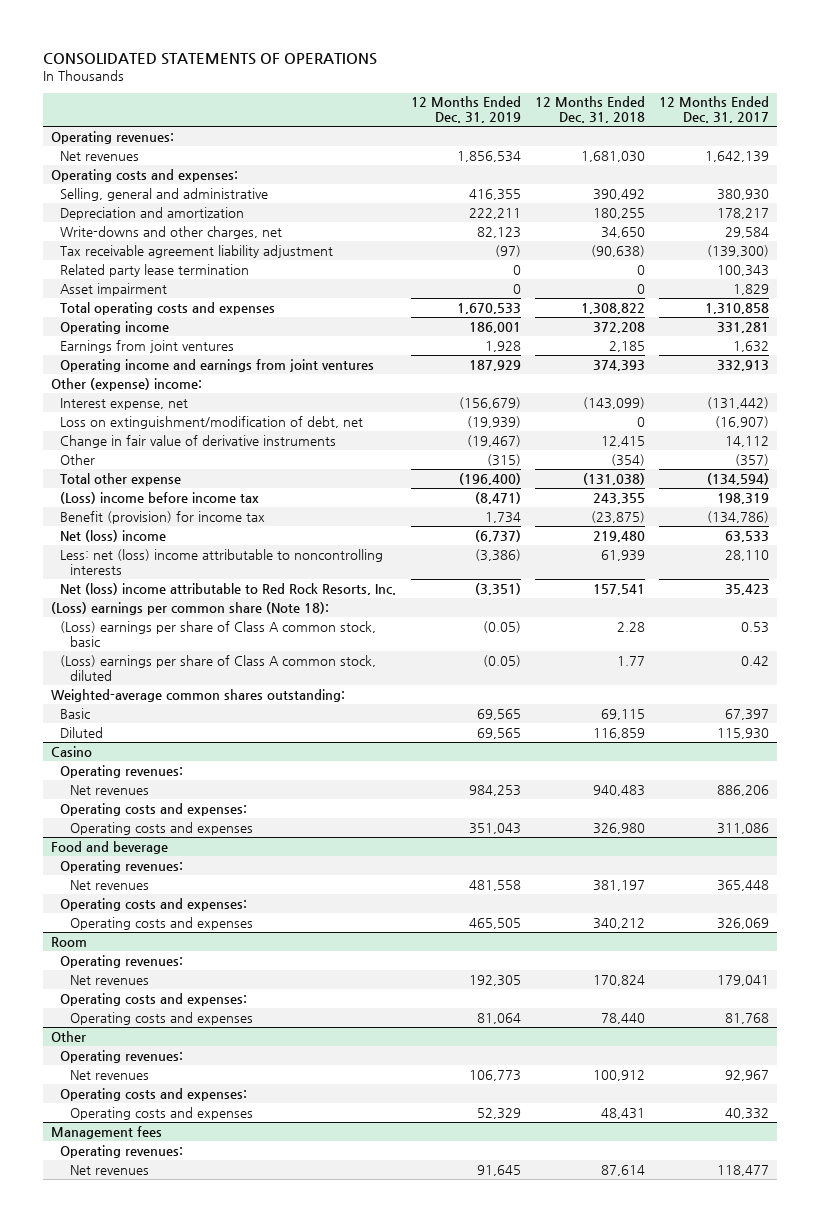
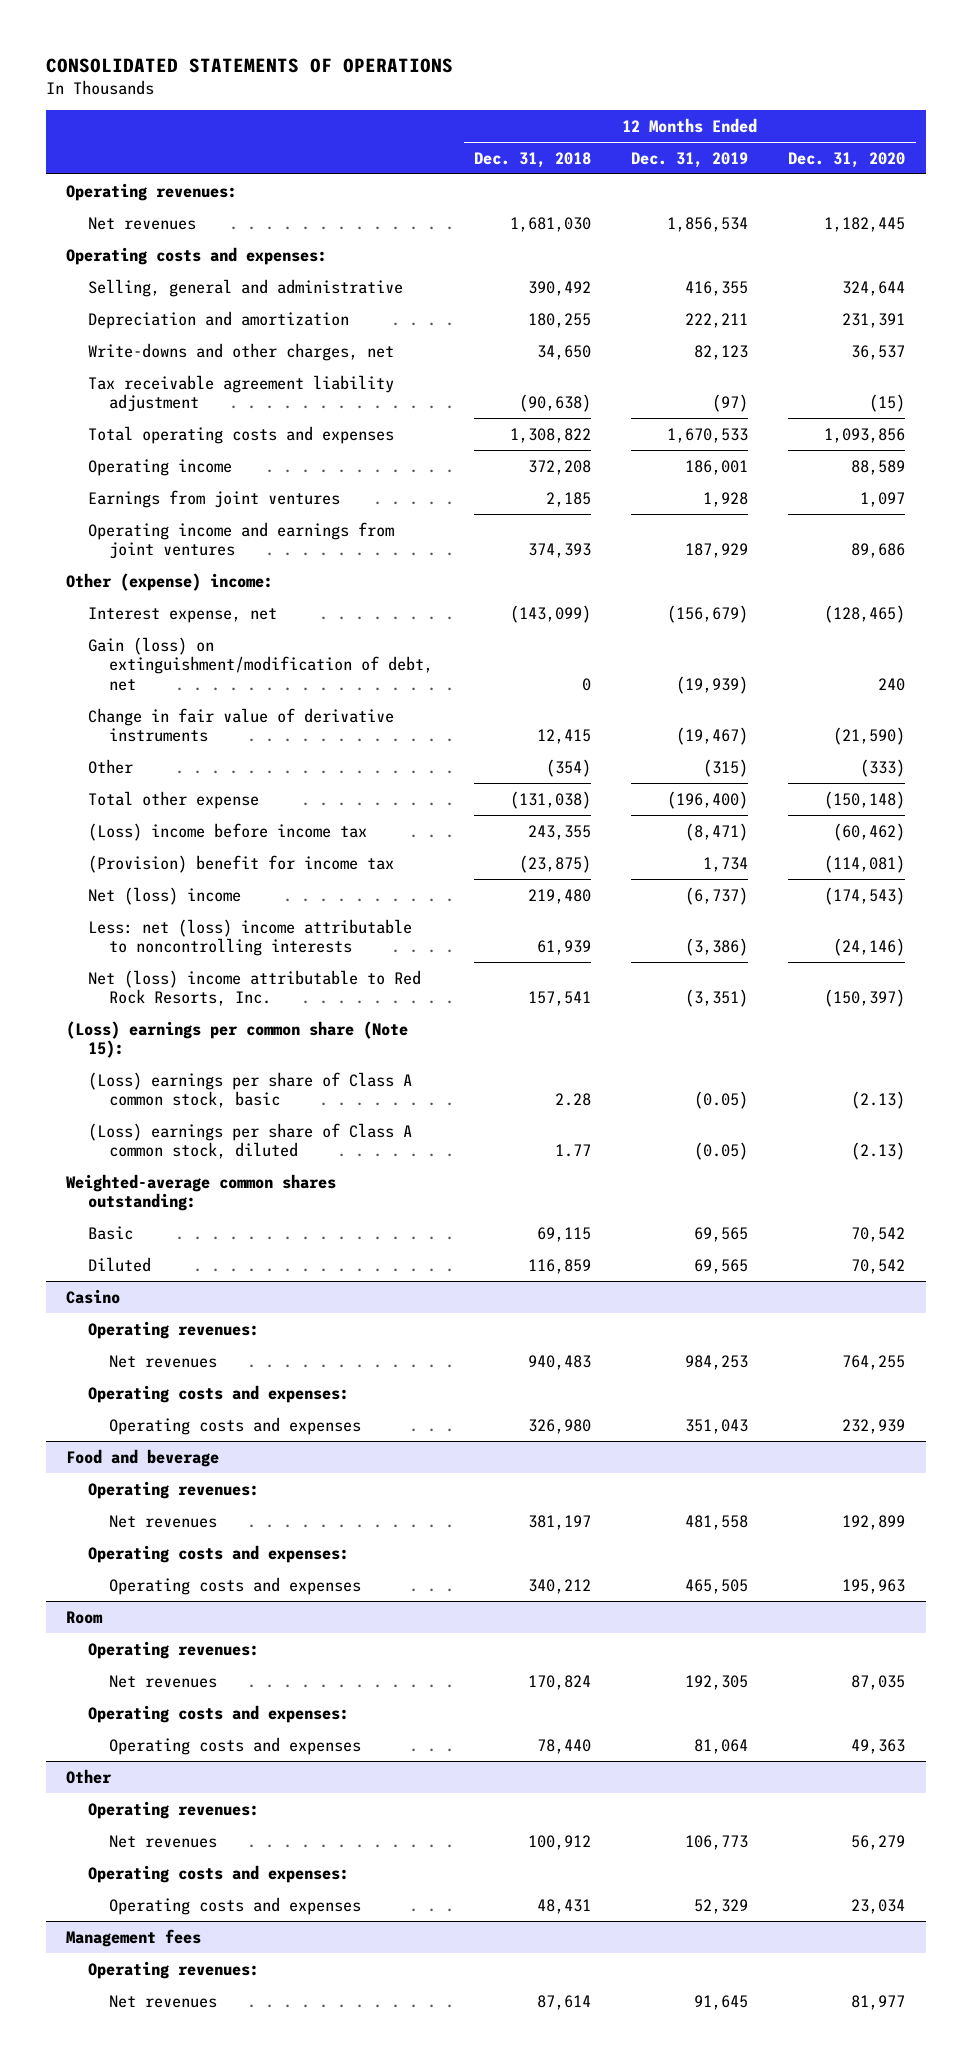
[659,96,770,124] 12 Months Ended Dec. 31, 2017 -> none
none -> [788,151,906,168] Dec. 31, 2020
[60,263,250,277] Related party lease termination -> none
[60,282,168,296] Asset impairment -> none
[60,415,364,429] Loss on extinguishment/modification of debt, net -> [87,636,434,691] Gain (loss) on extinguishment/modification of debt, net
[60,510,266,524] Benefit (provision) for income tax -> [87,854,394,873] (Provision) benefit for income tax
[50,601,329,615] (Loss) earnings per common share (Note 18): -> [66,1020,409,1059] (Loss) earnings per common share (Note 15):

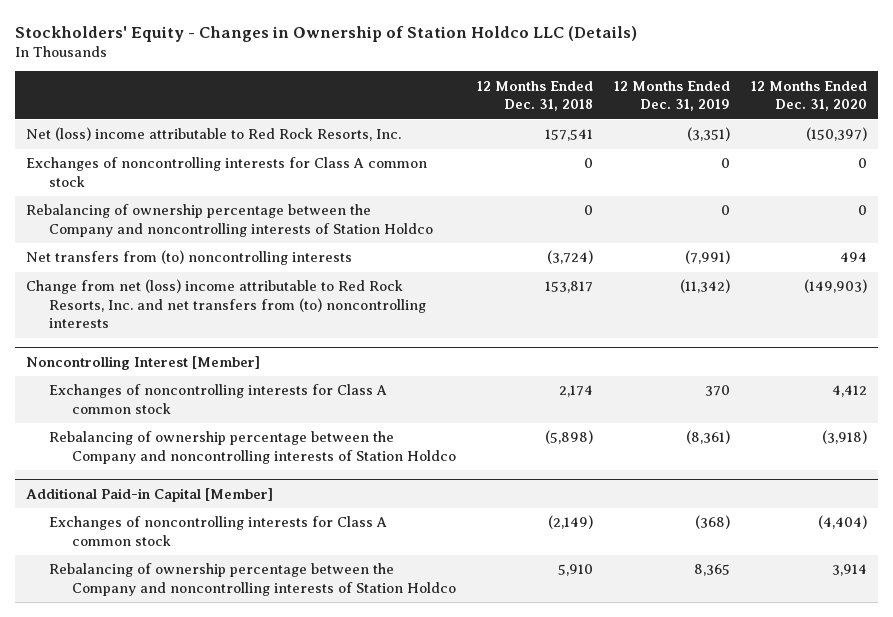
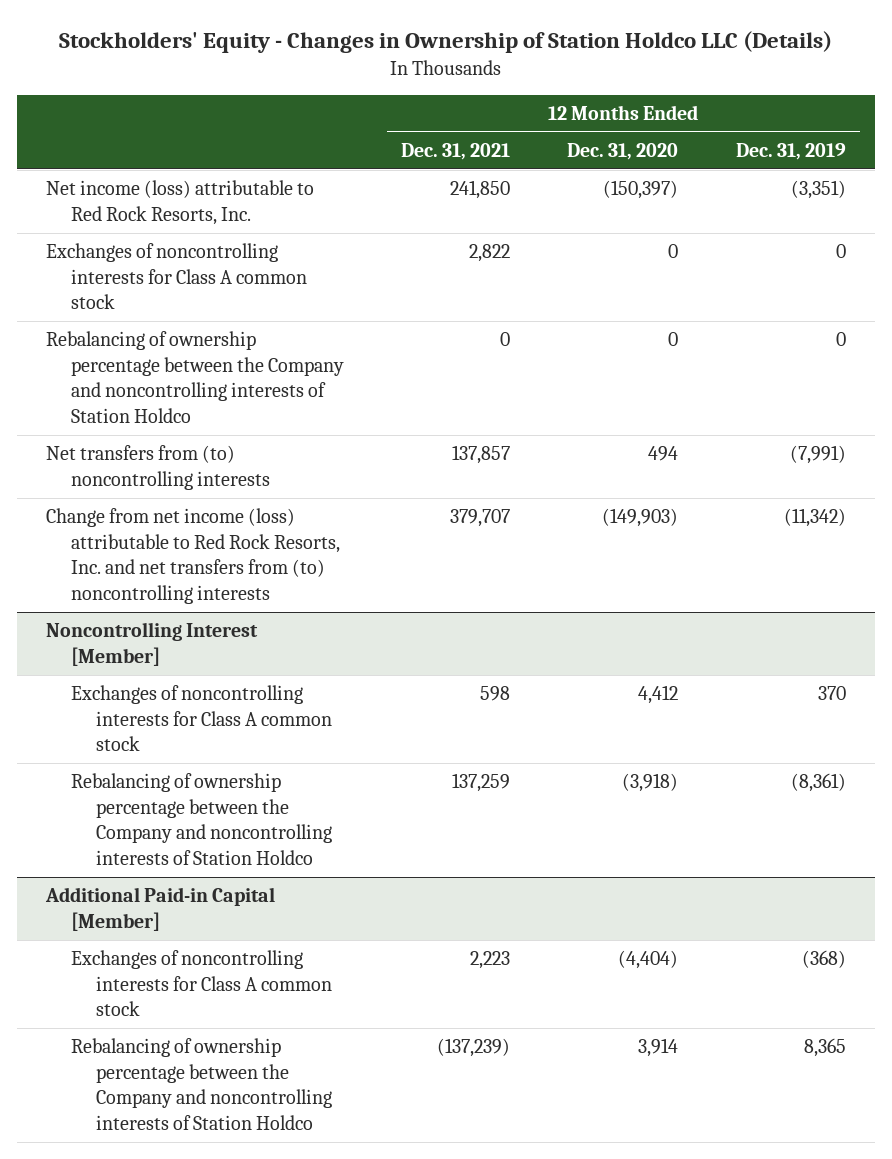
[476,80,593,112] 12 Months Ended Dec. 31, 2018 -> none
none -> [401,143,511,161] Dec. 31, 2021
[26,127,402,142] Net (loss) income attributable to Red Rock Resorts, Inc. -> [45,180,314,225] Net income (loss) attributable to Red Rock Resorts, Inc.
[26,279,426,329] Change from net (loss) income attributable to Red Rock Resorts, Inc. and net transfers from (to) noncontrolling interests -> [45,508,340,604] Change from net income (loss) attributable to Red Rock Resorts, Inc. and net transfers from (to) noncontrolling interests

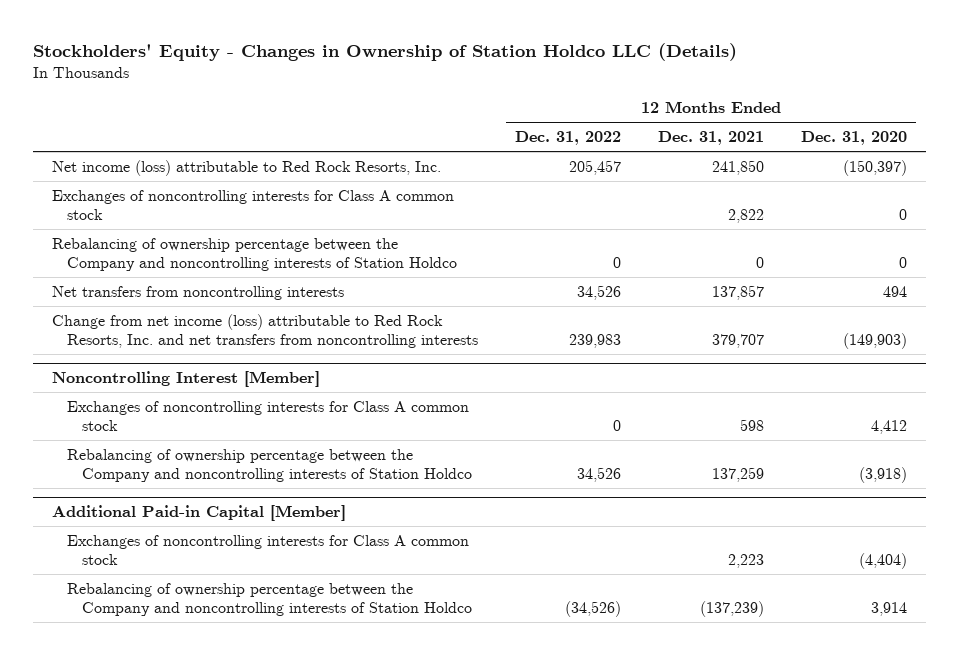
[735,143,846,161] Dec. 31, 2019 -> none
none -> [515,131,622,146] Dec. 31, 2022
[45,445,270,490] Net transfers from (to) noncontrolling interests -> [51,285,344,300] Net transfers from noncontrolling interests
[45,508,340,604] Change from net income (loss) attributable to Red Rock Resorts, Inc. and net transfers from (to) noncontrolling interests -> [51,313,479,349] Change from net income (loss) attributable to Red Rock Resorts, Inc. and net transfers from noncontrolling interests

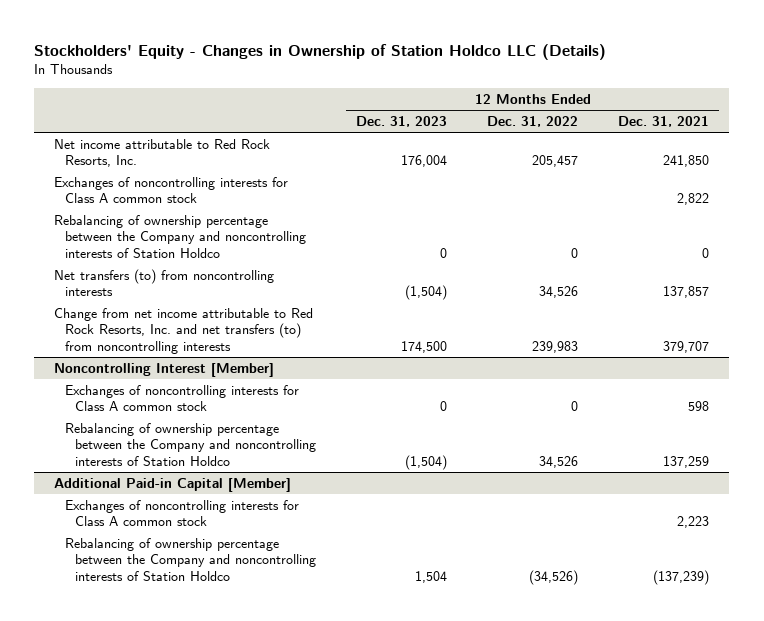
[801,131,908,146] Dec. 31, 2020 -> none
none -> [356,115,448,127] Dec. 31, 2023
[51,159,441,176] Net income (loss) attributable to Red Rock Resorts, Inc. -> [54,138,271,168] Net income attributable to Red Rock Resorts, Inc.
[51,285,344,300] Net transfers from noncontrolling interests -> [54,268,275,297] Net transfers (to) from noncontrolling interests
[51,313,479,349] Change from net income (loss) attributable to Red Rock Resorts, Inc. and net transfers from noncontrolling interests -> [54,307,314,354] Change from net income attributable to Red Rock Resorts, Inc. and net transfers (to) from noncontrolling interests

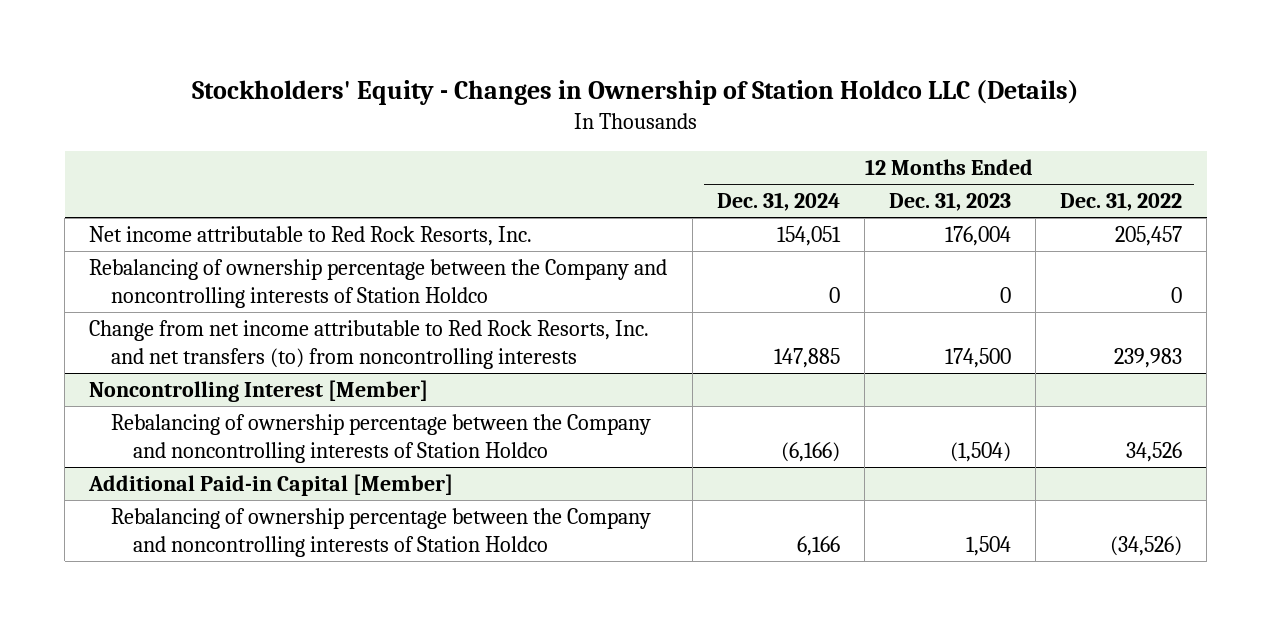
[618,115,710,127] Dec. 31, 2021 -> none
none -> [716,192,840,212] Dec. 31, 2024
[54,176,289,204] Exchanges of noncontrolling interests for Class A common stock -> none
[54,268,275,297] Net transfers (to) from noncontrolling interests -> none
[64,384,299,412] Exchanges of noncontrolling interests for Class A common stock -> none
[64,499,299,527] Exchanges of noncontrolling interests for Class A common stock -> none

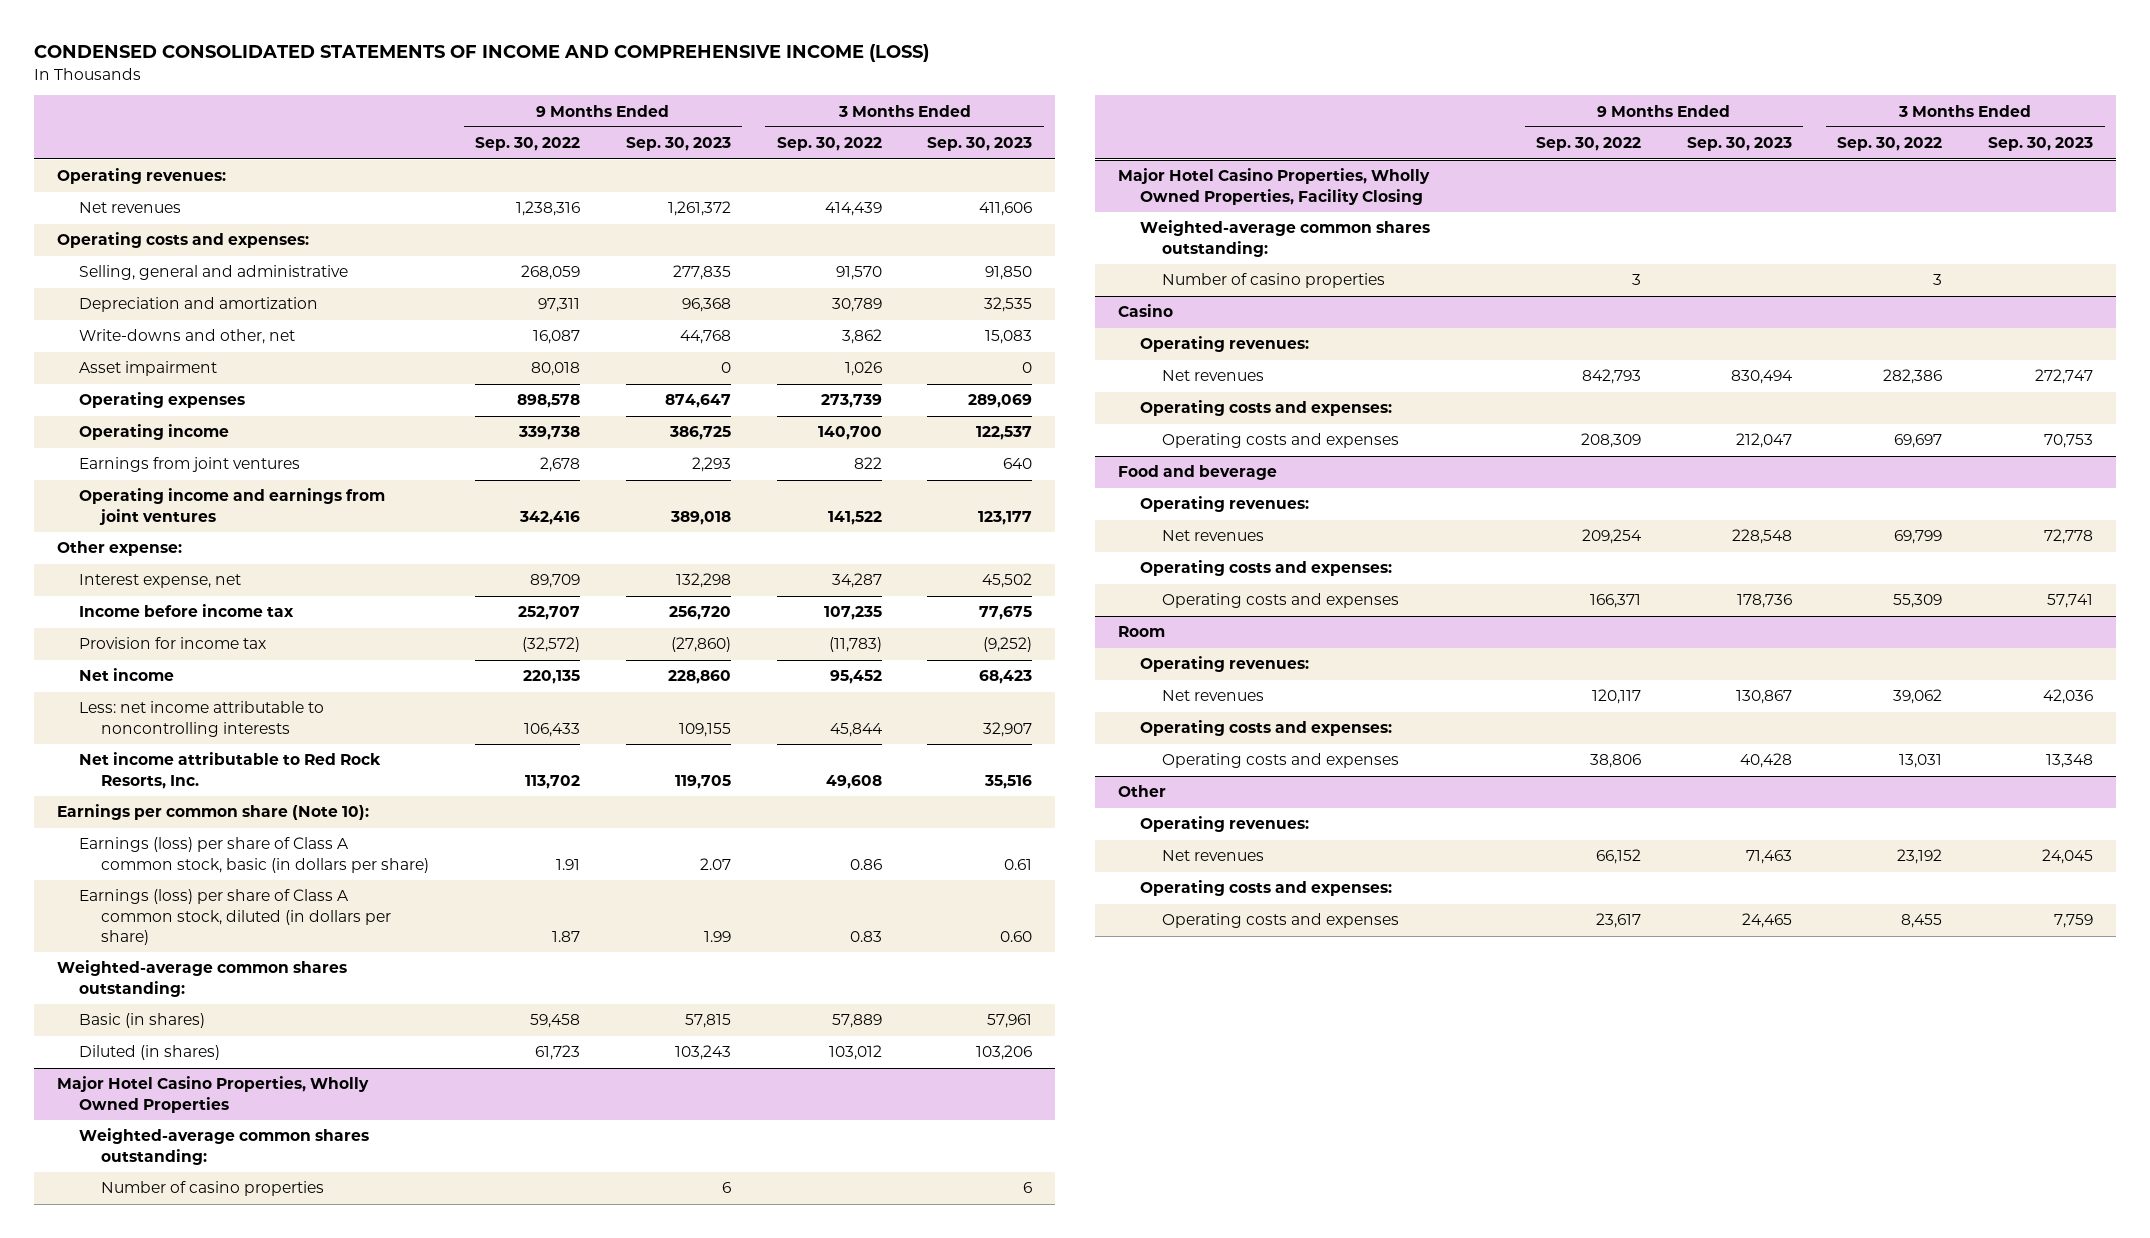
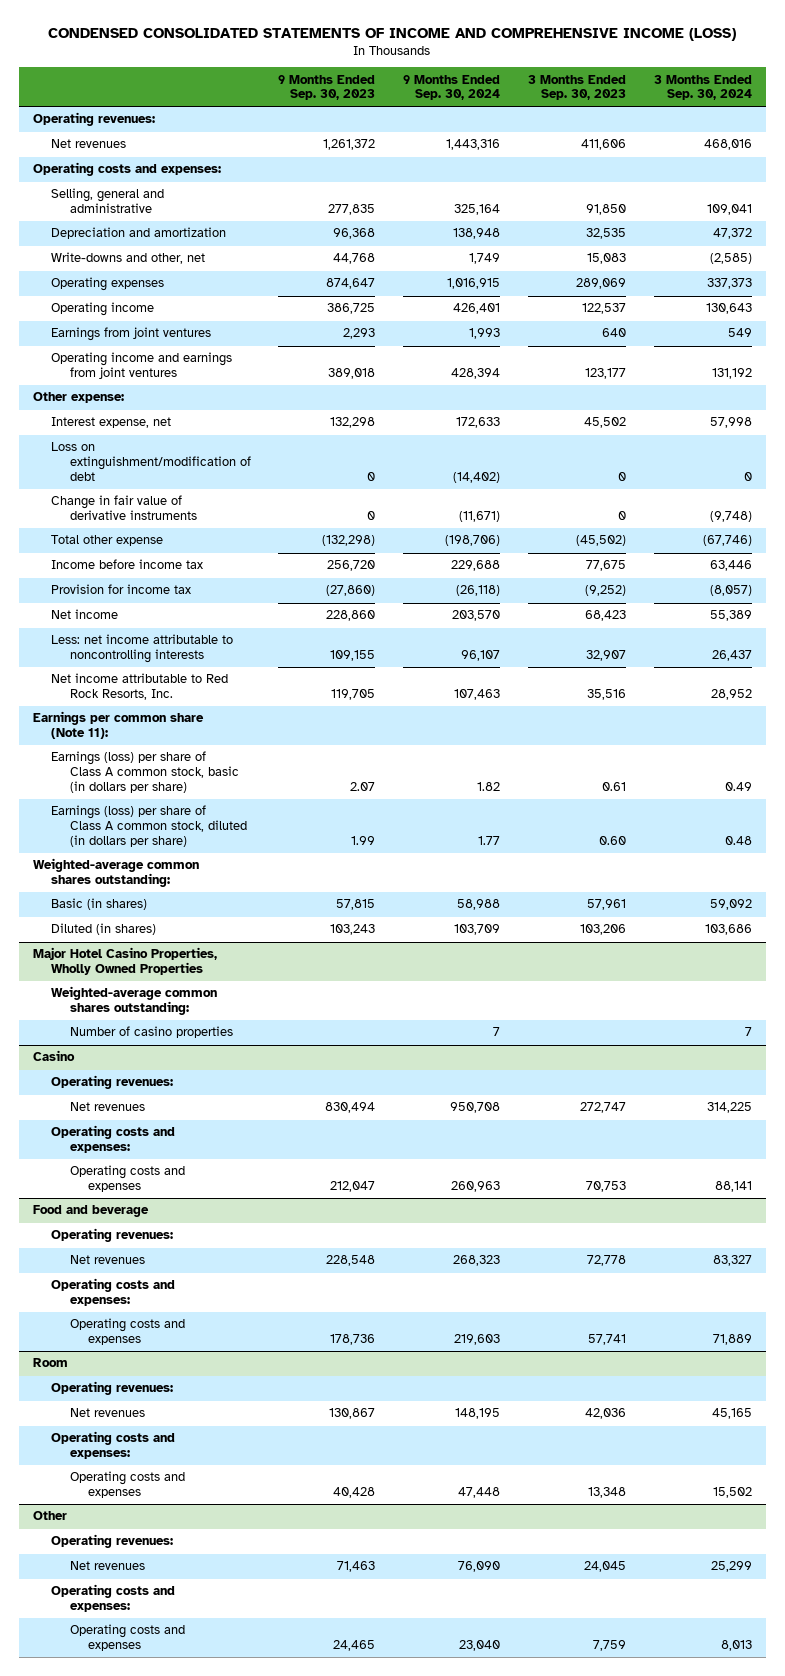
[475,137,581,152] Sep. 30, 2022 -> none
[776,137,882,152] Sep. 30, 2022 -> none
none -> [403,74,501,101] 9 Months Ended Sep. 30, 2024
none -> [654,74,753,101] 3 Months Ended Sep. 30, 2024
[79,361,218,377] Asset impairment -> none
none -> [51,442,251,482] Loss on extinguishment/modification of debt
none -> [51,495,197,521] Change in fair value of derivative instruments
none -> [51,535,164,547] Total other expense
[56,804,369,821] Earnings per common share (Note 10): -> [32,711,204,740] Earnings per common share (Note 11):
[101,1181,325,1197] Number of casino properties -> none
[1117,168,1430,205] Major Hotel Casino Properties, Wholly Owned Properties, Facility Closing -> none
[1139,220,1430,257] Weighted-average common shares outstanding: -> none

